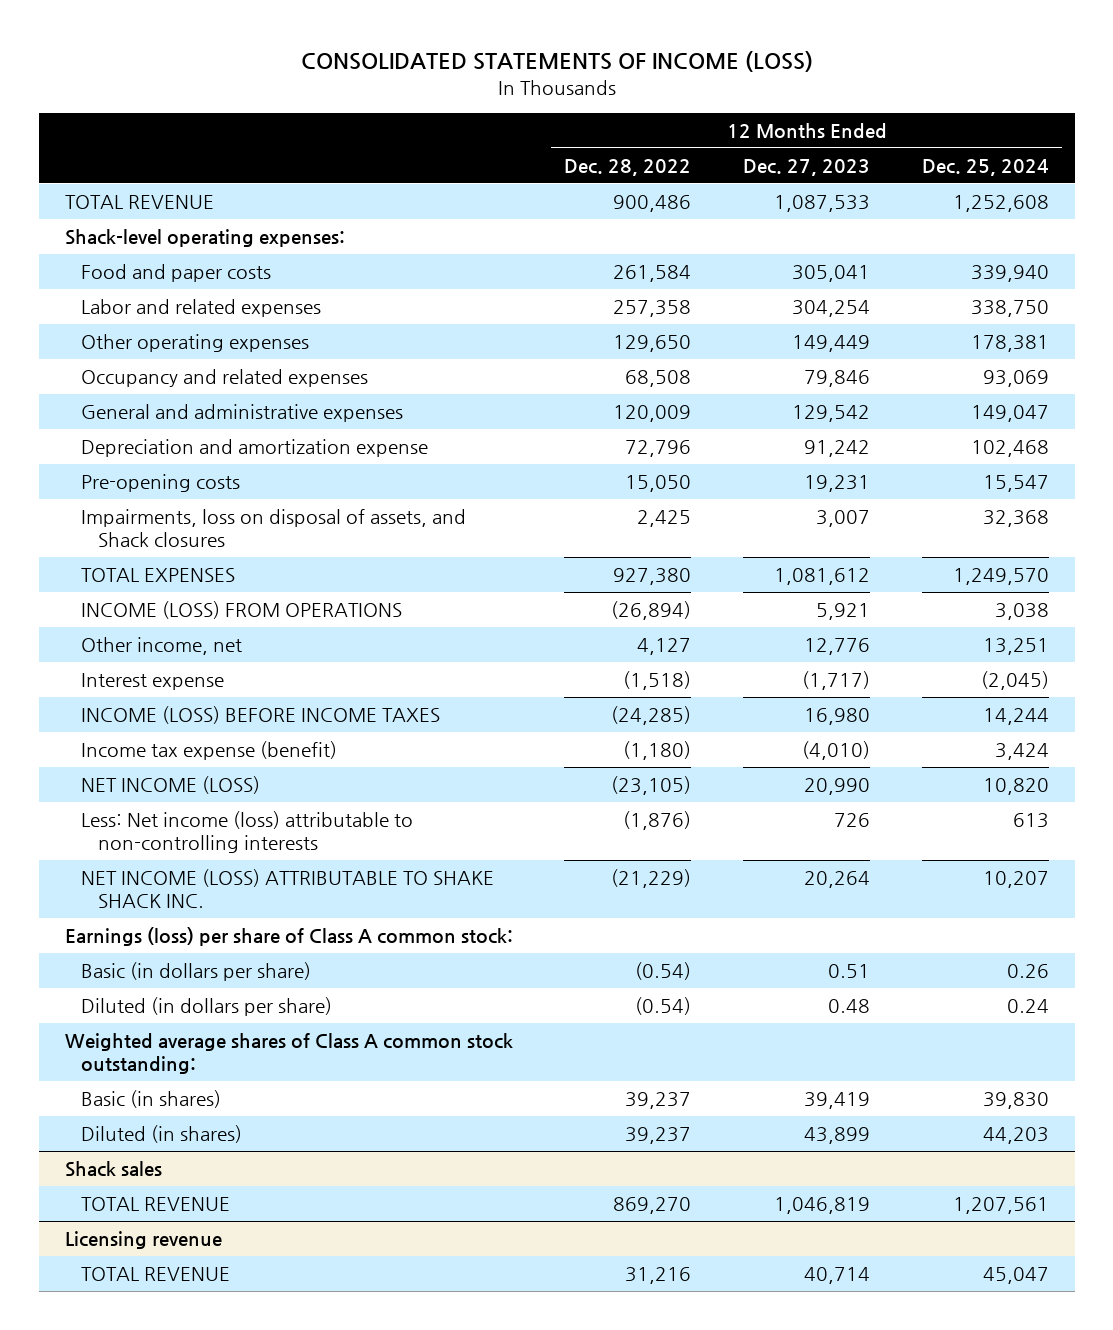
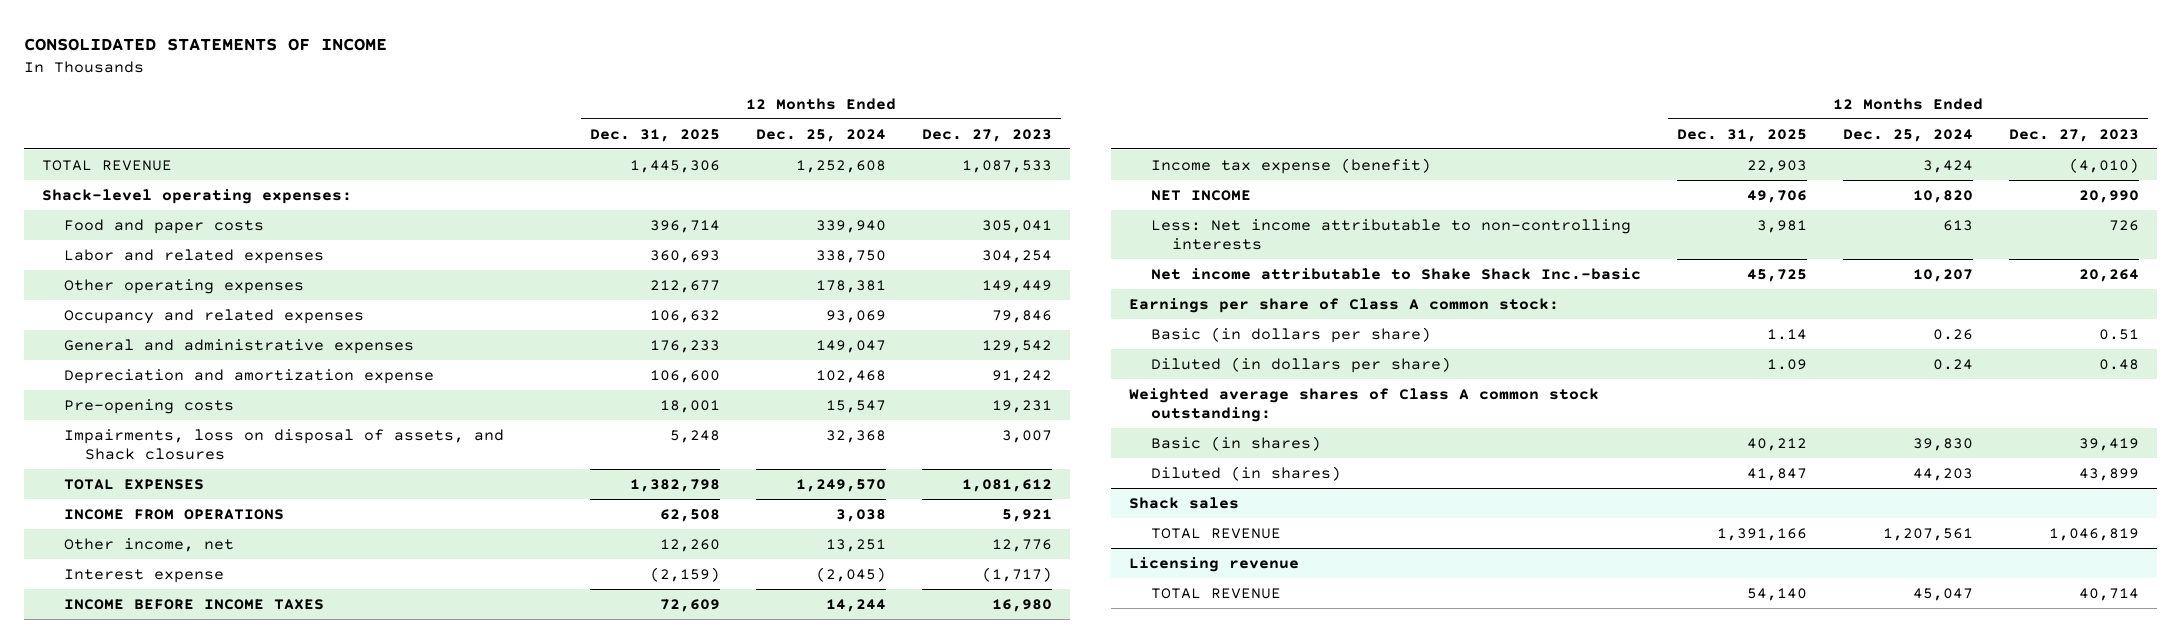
[300,51,813,73] CONSOLIDATED STATEMENTS OF INCOME (LOSS) -> [24,37,388,51] CONSOLIDATED STATEMENTS OF INCOME
[564,158,692,176] Dec. 28, 2022 -> none
none -> [589,128,720,142] Dec. 31, 2025
[81,601,403,620] INCOME (LOSS) FROM OPERATIONS -> [63,508,284,520] INCOME FROM OPERATIONS
[81,706,441,725] INCOME (LOSS) BEFORE INCOME TAXES -> [63,598,324,610] INCOME BEFORE INCOME TAXES
[81,776,261,795] NET INCOME (LOSS) -> [1150,189,1251,201] NET INCOME
[81,811,414,853] Less: Net income (loss) attributable to non-controlling interests -> [1150,218,1631,251] Less: Net income attributable to non-controlling interests
[81,869,495,908] NET INCOME (LOSS) ATTRIBUTABLE TO SHAKE SHACK INC. -> [1150,267,1641,280] Net income attributable to Shake Shack Inc.-basic
[64,927,513,947] Earnings (loss) per share of Class A common stock: -> [1129,297,1560,313] Earnings per share of Class A common stock:

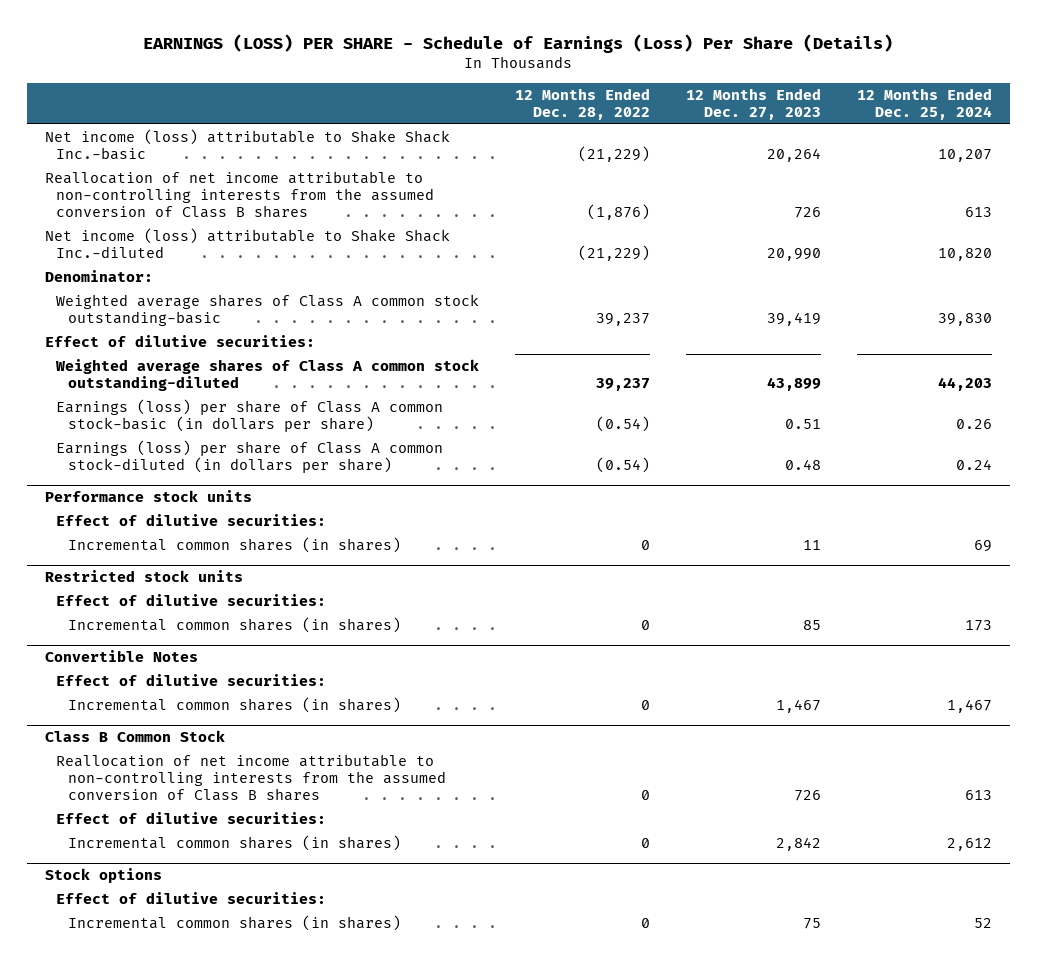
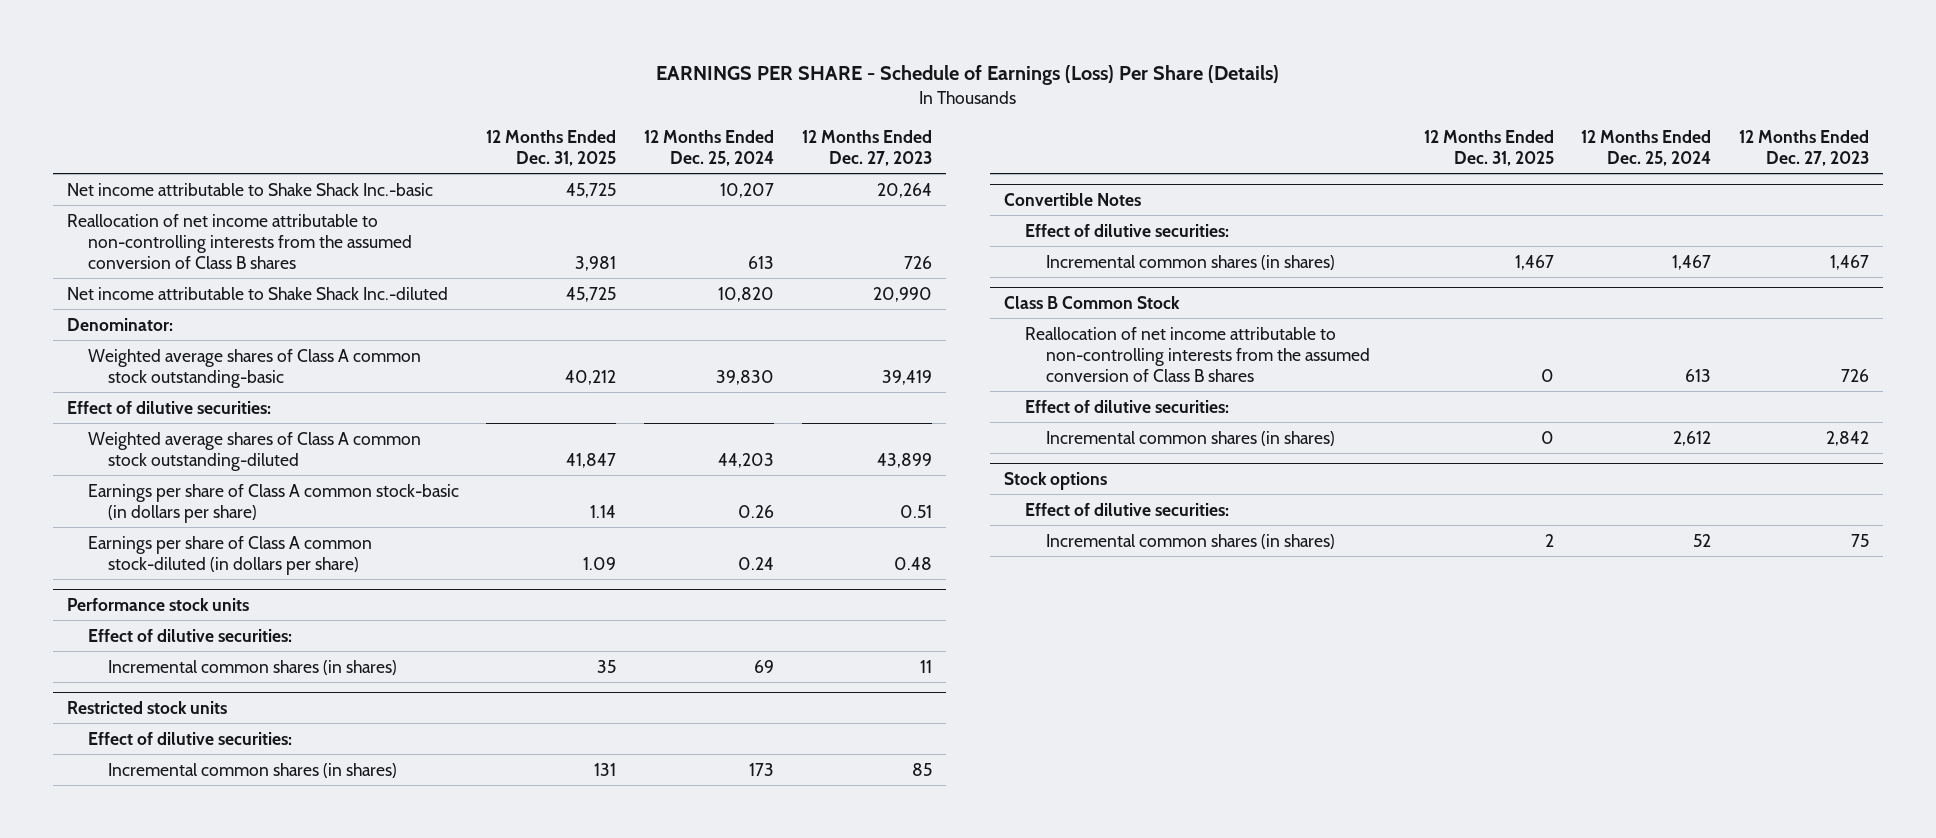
[143,34,894,54] EARNINGS (LOSS) PER SHARE - Schedule of Earnings (Loss) Per Share (Details) -> [655,65,1279,86] EARNINGS PER SHARE - Schedule of Earnings (Loss) Per Share (Details)
[515,87,651,120] 12 Months Ended Dec. 28, 2022 -> none
none -> [486,129,617,167] 12 Months Ended Dec. 31, 2025
[44,128,450,161] Net income (loss) attributable to Shake Shack Inc.-basic -> [66,182,433,196] Net income attributable to Shake Shack Inc.-basic
[44,227,450,259] Net income (loss) attributable to Shake Shack Inc.-diluted -> [66,286,448,300] Net income attributable to Shake Shack Inc.-diluted
[56,398,444,433] Earnings (loss) per share of Class A common stock-basic (in dollars per share) -> [87,483,459,523] Earnings per share of Class A common stock-basic (in dollars per share)
[56,439,444,474] Earnings (loss) per share of Class A common stock-diluted (in dollars per share) -> [87,535,372,575] Earnings per share of Class A common stock-diluted (in dollars per share)

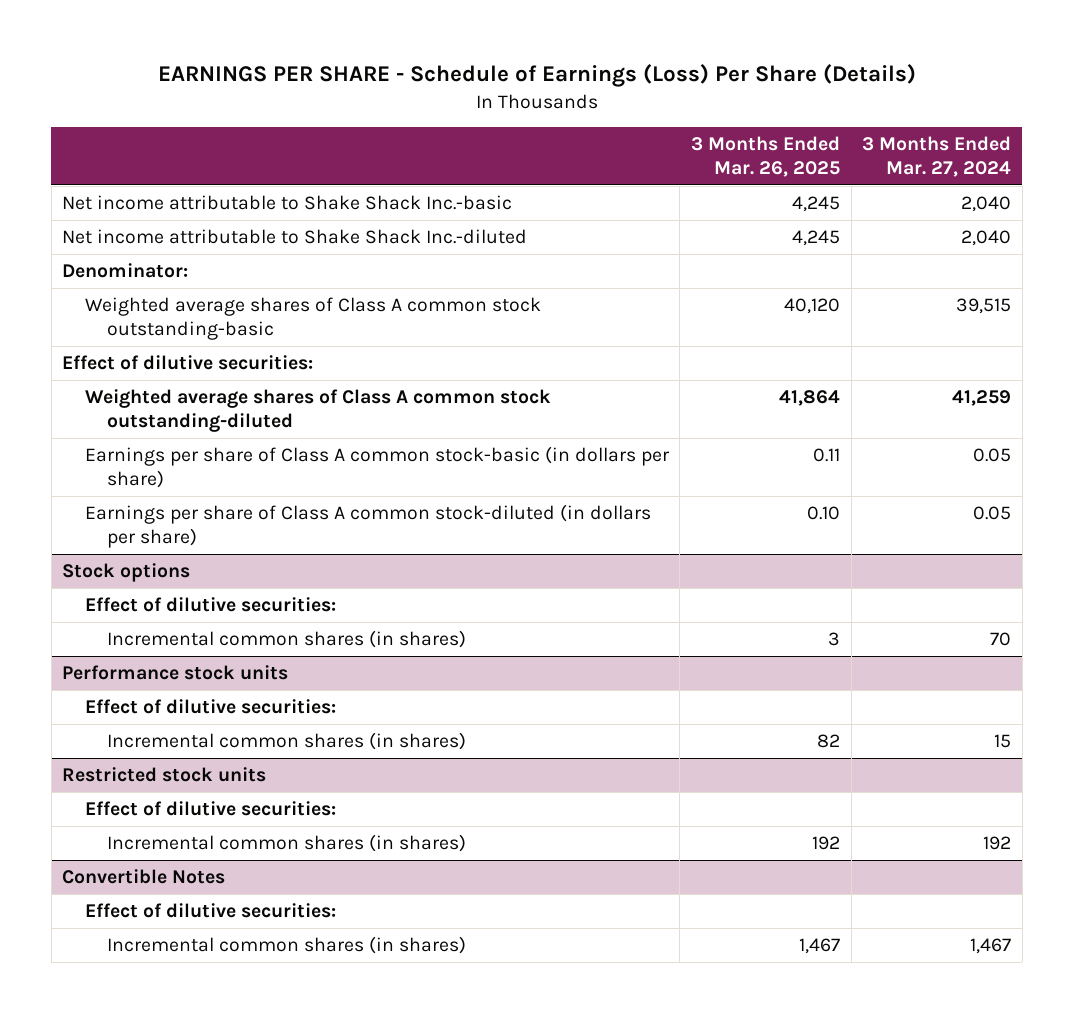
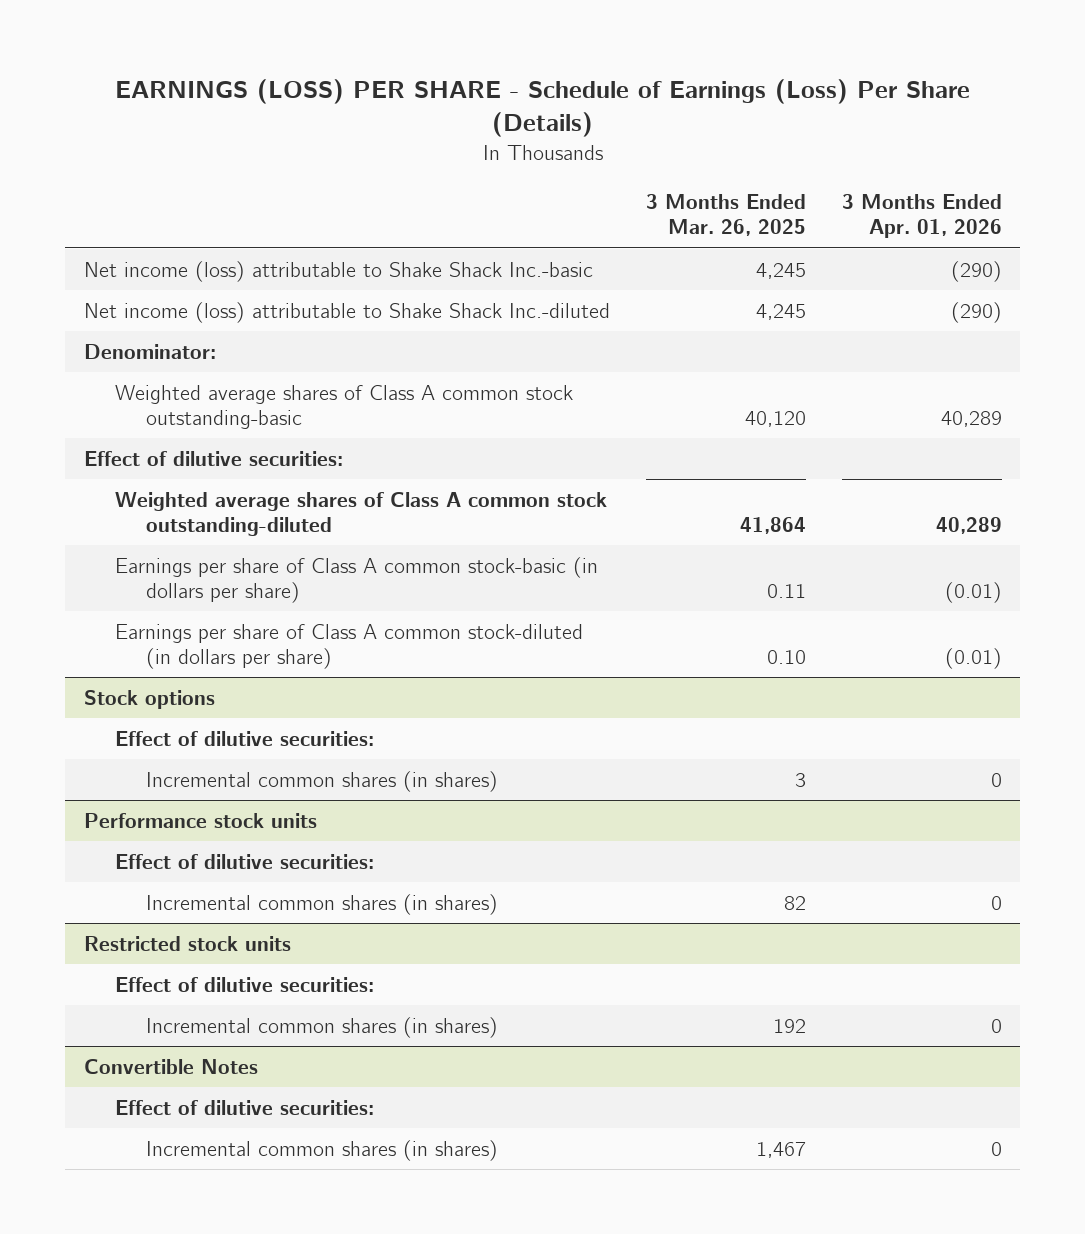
[157,64,916,88] EARNINGS PER SHARE - Schedule of Earnings (Loss) Per Share (Details) -> [114,79,970,138] EARNINGS (LOSS) PER SHARE - Schedule of Earnings (Loss) Per Share (Details)
[862,135,1012,177] 3 Months Ended Mar. 27, 2024 -> none
none -> [841,194,1002,239] 3 Months Ended Apr. 01, 2026
[62,194,513,210] Net income attributable to Shake Shack Inc.-basic -> [83,260,593,282] Net income (loss) attributable to Shake Shack Inc.-basic
[62,228,528,244] Net income attributable to Shake Shack Inc.-diluted -> [83,301,610,323] Net income (loss) attributable to Shake Shack Inc.-diluted

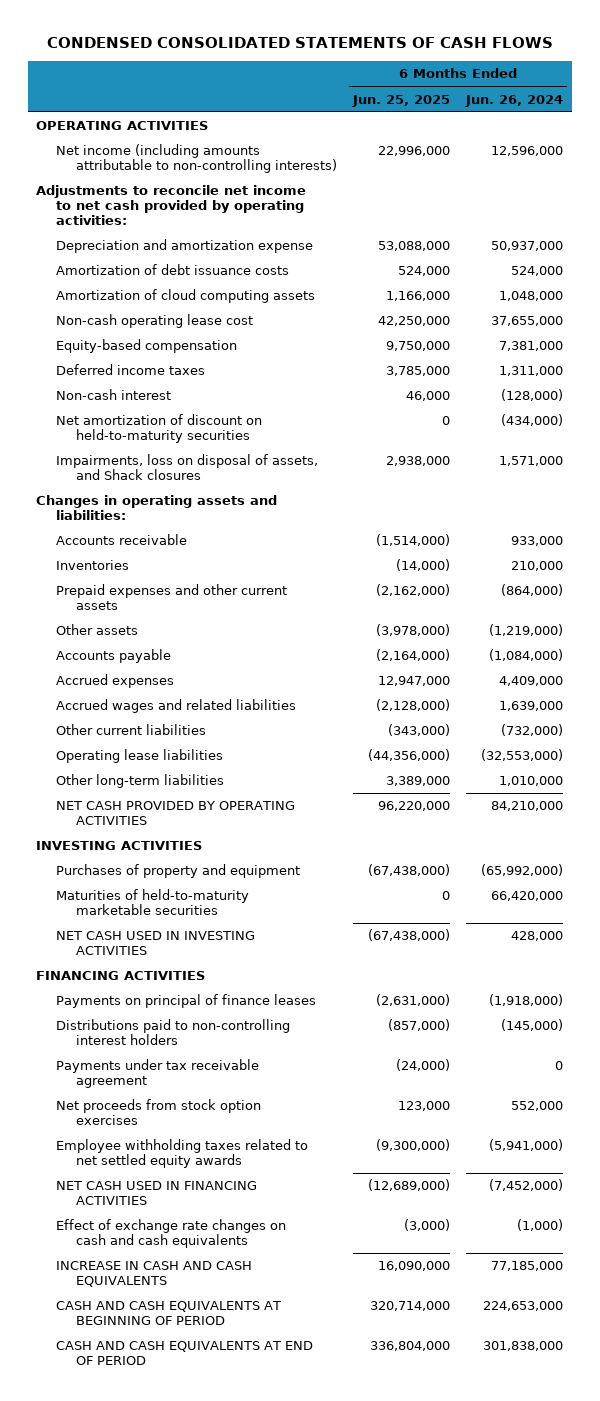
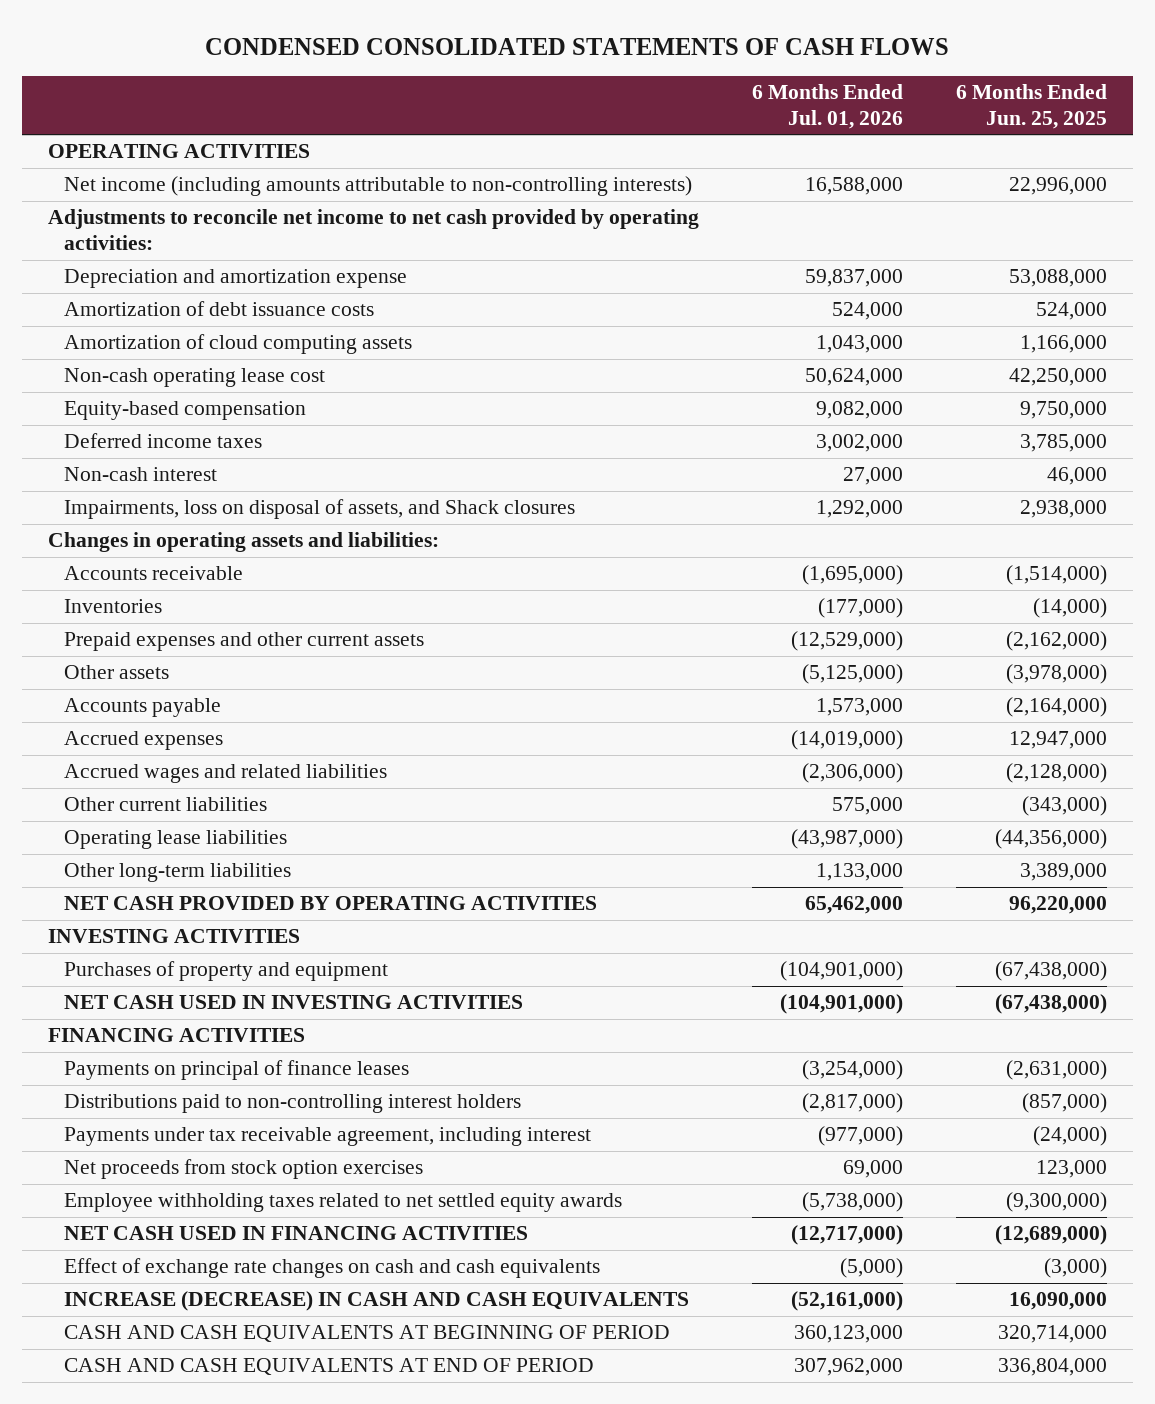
[465,94,564,107] Jun. 26, 2024 -> none
none -> [751,84,903,130] 6 Months Ended Jul. 01, 2026
[55,414,262,444] Net amortization of discount on held-to-maturity securities -> none
[55,889,249,916] Maturities of held-to-maturity marketable securities -> none
[55,1059,259,1089] Payments under tax receivable agreement -> [63,1127,591,1147] Payments under tax receivable agreement, including interest
[55,1261,252,1288] INCREASE IN CASH AND CASH EQUIVALENTS -> [63,1291,689,1312] INCREASE (DECREASE) IN CASH AND CASH EQUIVALENTS

